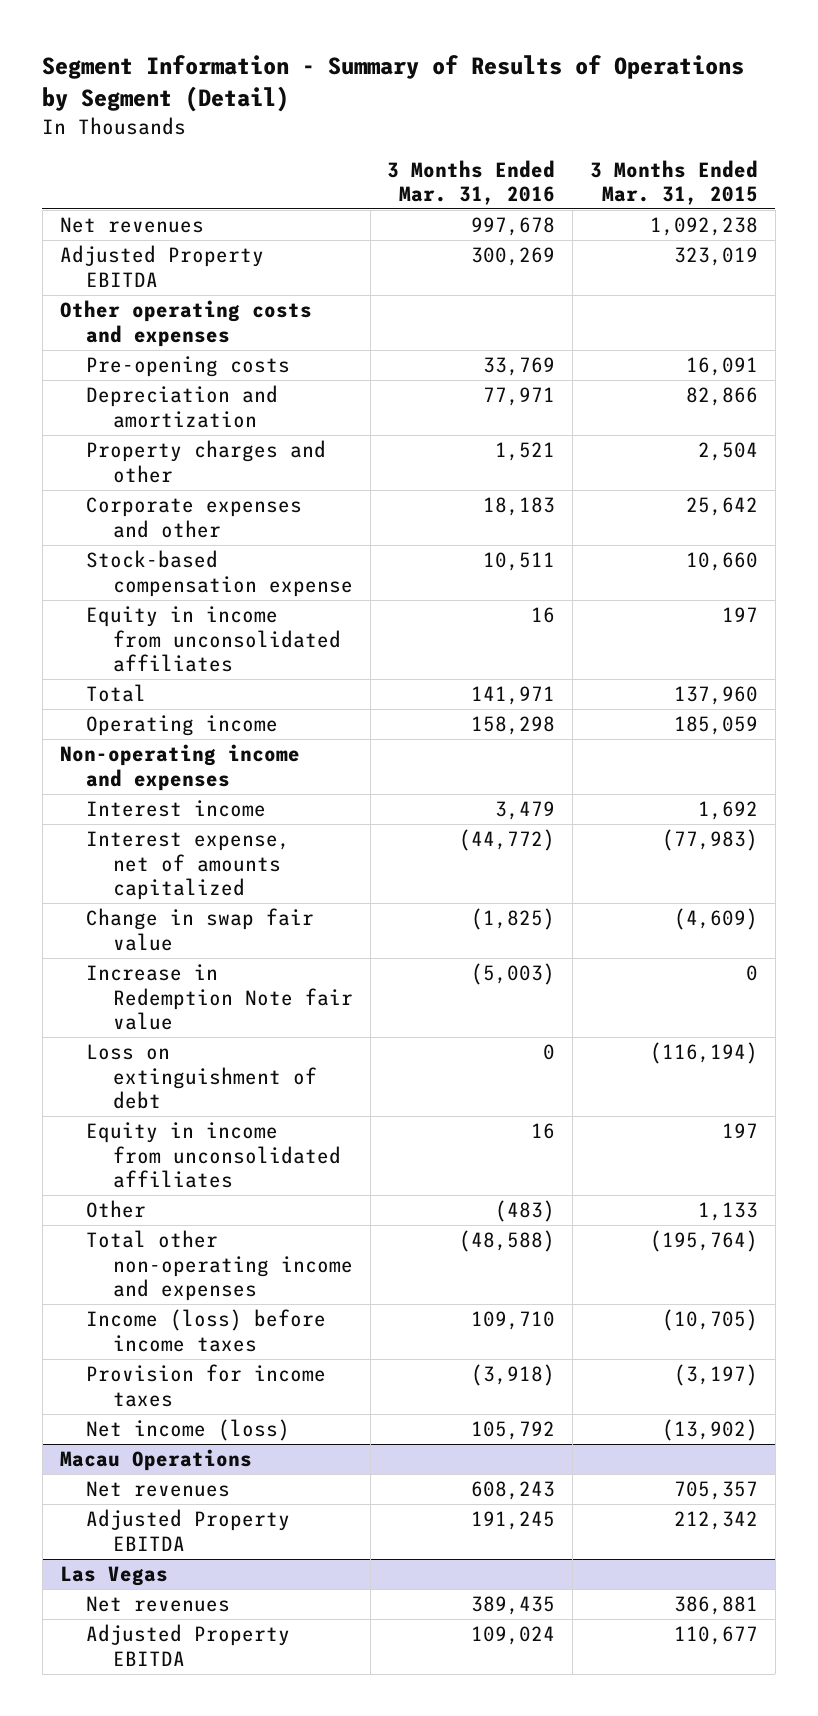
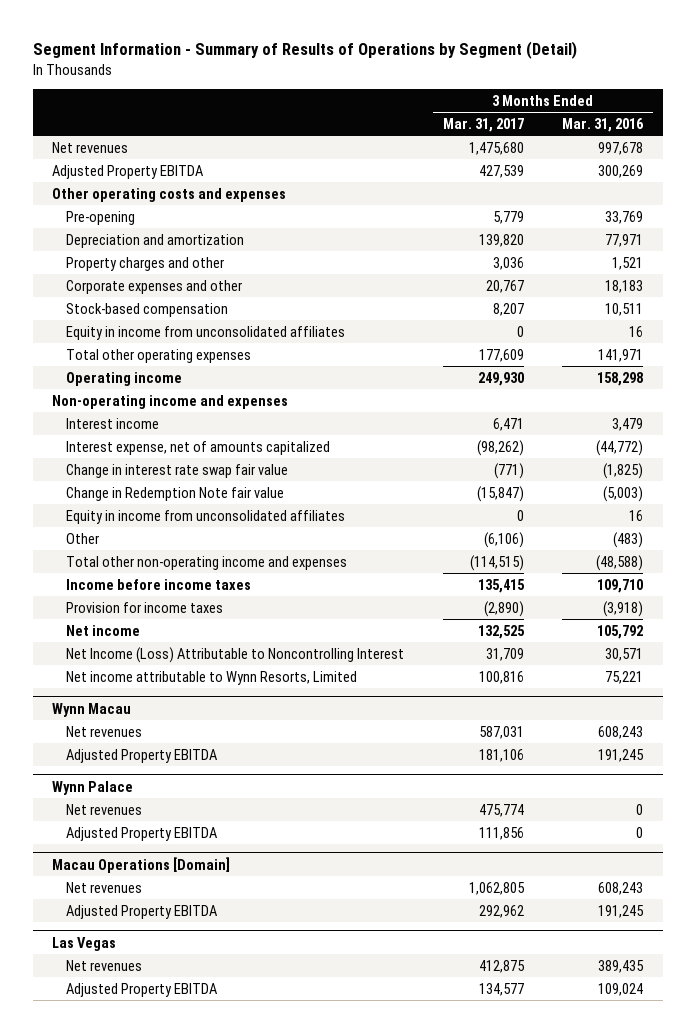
[590,159,759,205] 3 Months Ended Mar. 31, 2015 -> none
none -> [442,117,524,132] Mar. 31, 2017
[86,356,291,378] Pre-opening costs -> [66,210,136,225] Pre-opening
[86,550,353,597] Stock-based compensation expense -> [66,302,229,317] Stock-based compensation
[86,684,147,703] Total -> [66,348,252,363] Total other operating expenses
[86,1044,317,1109] Loss on extinguishment of debt -> none
[86,908,315,951] Change in swap fair value -> [66,463,289,478] Change in interest rate swap fair value
[86,964,353,1030] Increase in Redemption Note fair value -> [66,486,285,501] Change in Redemption Note fair value
[86,1309,327,1352] Income (loss) before income taxes -> [66,578,252,590] Income before income taxes
[86,1419,291,1442] Net income (loss) -> [66,624,141,636] Net income
none -> [66,646,405,663] Net Income (Loss) Attributable to Noncontrolling Interest
none -> [66,670,358,685] Net income attributable to Wynn Resorts, Limited
[59,1449,252,1472] Macau Operations -> [52,702,132,717] Wynn Macau
none -> [52,780,134,795] Wynn Palace
none -> [66,803,143,815] Net revenues
none -> [66,826,219,841] Adjusted Property EBITDA
none -> [52,856,231,873] Macau Operations [Domain]
none -> [66,881,143,893] Net revenues
none -> [66,904,219,919] Adjusted Property EBITDA

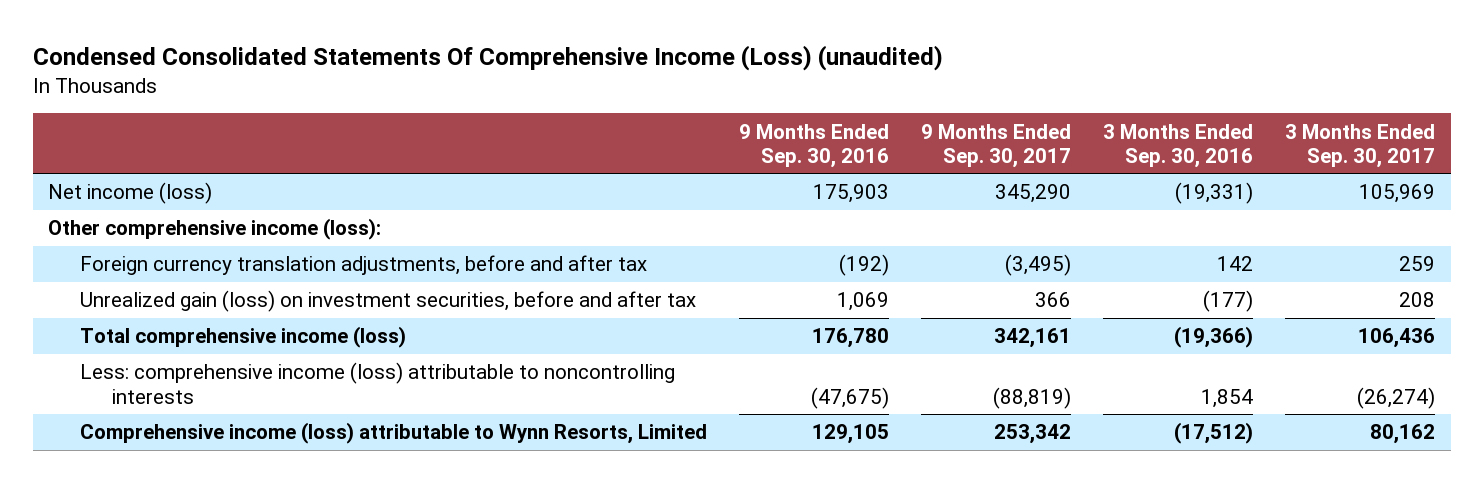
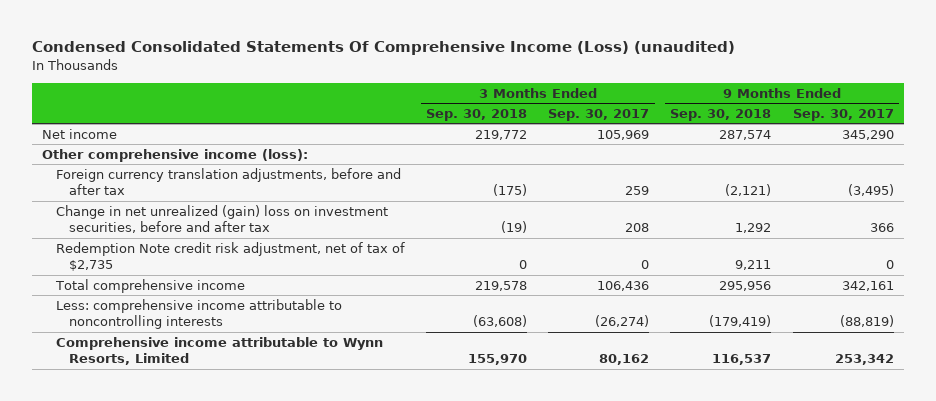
[739,123,890,168] 9 Months Ended Sep. 30, 2016 -> none
[1103,123,1254,168] 3 Months Ended Sep. 30, 2016 -> none
none -> [426,109,528,122] Sep. 30, 2018
none -> [670,109,772,122] Sep. 30, 2018
[48,182,213,205] Net income (loss) -> [42,128,118,139] Net income
[80,290,697,313] Unrealized gain (loss) on investment securities, before and after tax -> [55,204,388,234] Change in net unrealized (gain) loss on investment securities, before and after tax
none -> [55,241,405,272] Redemption Note credit risk adjustment, net of tax of $2,735
[80,326,407,349] Total comprehensive income (loss) -> [54,278,245,293] Total comprehensive income
[80,362,676,404] Less: comprehensive income (loss) attributable to noncontrolling interests -> [55,298,342,330] Less: comprehensive income attributable to noncontrolling interests
[80,422,708,445] Comprehensive income (loss) attributable to Wynn Resorts, Limited -> [55,336,383,366] Comprehensive income attributable to Wynn Resorts, Limited

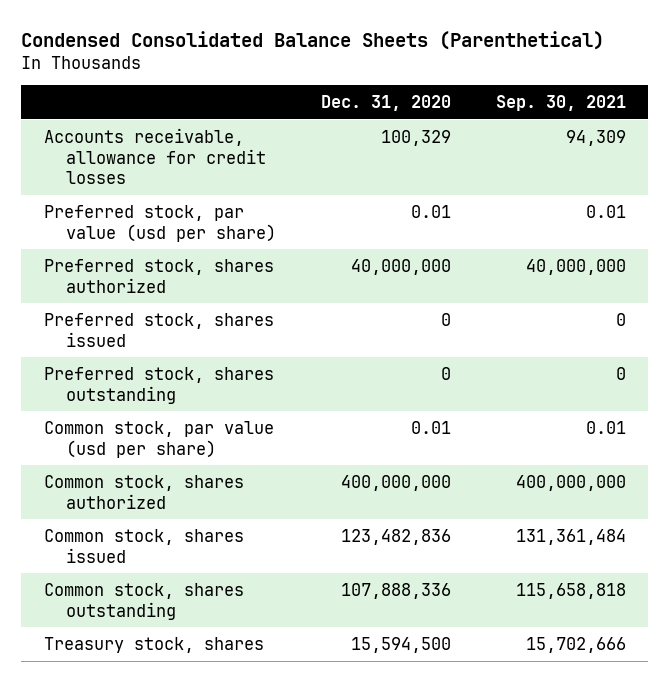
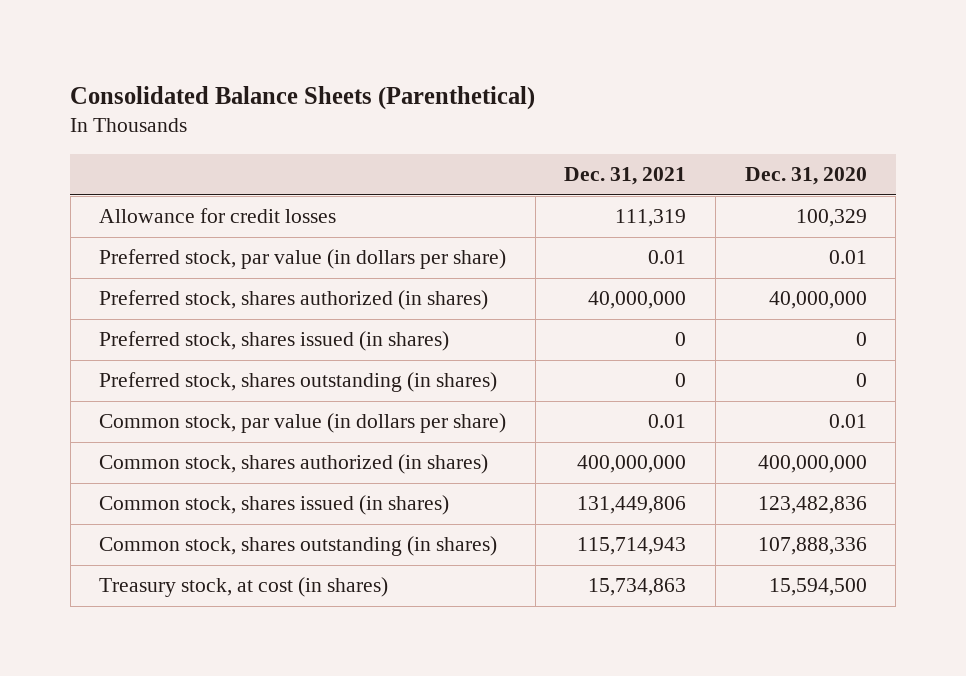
[21,30,605,50] Condensed Consolidated Balance Sheets (Parenthetical) -> [70,85,536,110] Consolidated Balance Sheets (Parenthetical)
[495,94,626,111] Sep. 30, 2021 -> none
none -> [564,166,687,185] Dec. 31, 2021
[43,127,266,185] Accounts receivable, allowance for credit losses -> [99,208,337,224] Allowance for credit losses
[43,204,276,242] Preferred stock, par value (usd per share) -> [99,249,507,270] Preferred stock, par value (in dollars per share)
[43,258,274,293] Preferred stock, shares authorized -> [99,290,489,311] Preferred stock, shares authorized (in shares)
[43,312,274,347] Preferred stock, shares issued -> [99,331,450,352] Preferred stock, shares issued (in shares)
[43,366,274,404] Preferred stock, shares outstanding -> [99,372,498,393] Preferred stock, shares outstanding (in shares)
[43,420,274,458] Common stock, par value (usd per share) -> [99,413,507,434] Common stock, par value (in dollars per share)
[43,474,244,509] Common stock, shares authorized -> [99,454,489,475] Common stock, shares authorized (in shares)
[43,528,244,563] Common stock, shares issued -> [99,495,450,516] Common stock, shares issued (in shares)
[43,582,244,620] Common stock, shares outstanding -> [99,536,498,557] Common stock, shares outstanding (in shares)
[43,636,264,653] Treasury stock, shares -> [99,577,389,598] Treasury stock, at cost (in shares)

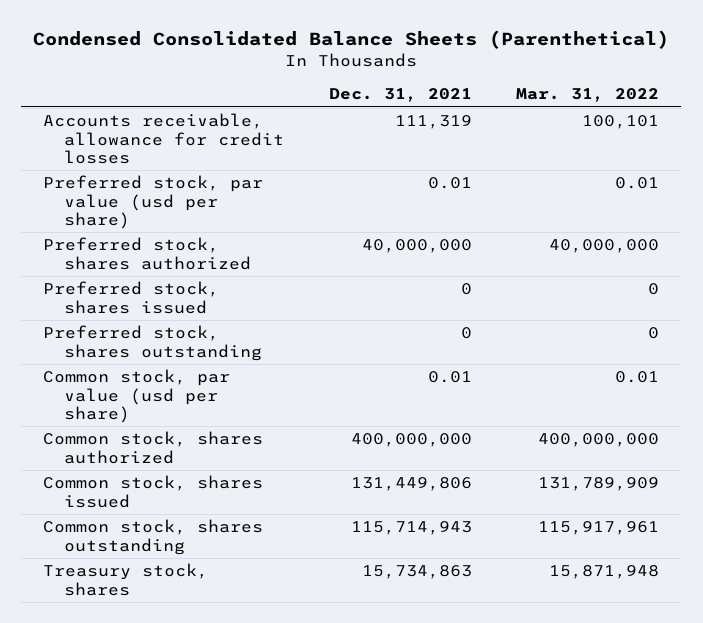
[70,85,536,110] Consolidated Balance Sheets (Parenthetical) -> [33,30,670,50] Condensed Consolidated Balance Sheets (Parenthetical)
[744,166,867,185] Dec. 31, 2020 -> none
none -> [516,88,660,103] Mar. 31, 2022
[99,208,337,224] Allowance for credit losses -> [43,113,285,164] Accounts receivable, allowance for credit losses
[99,249,507,270] Preferred stock, par value (in dollars per share) -> [43,175,264,229] Preferred stock, par value (usd per share)
[99,290,489,311] Preferred stock, shares authorized (in shares) -> [43,237,252,270] Preferred stock, shares authorized
[99,331,450,352] Preferred stock, shares issued (in shares) -> [43,281,220,314] Preferred stock, shares issued
[99,372,498,393] Preferred stock, shares outstanding (in shares) -> [43,325,263,361] Preferred stock, shares outstanding
[99,413,507,434] Common stock, par value (in dollars per share) -> [43,369,231,423] Common stock, par value (usd per share)
[99,454,489,475] Common stock, shares authorized (in shares) -> [43,431,264,464] Common stock, shares authorized
[99,495,450,516] Common stock, shares issued (in shares) -> [43,475,264,508] Common stock, shares issued
[99,536,498,557] Common stock, shares outstanding (in shares) -> [43,519,264,555] Common stock, shares outstanding
[99,577,389,598] Treasury stock, at cost (in shares) -> [43,563,209,596] Treasury stock, shares

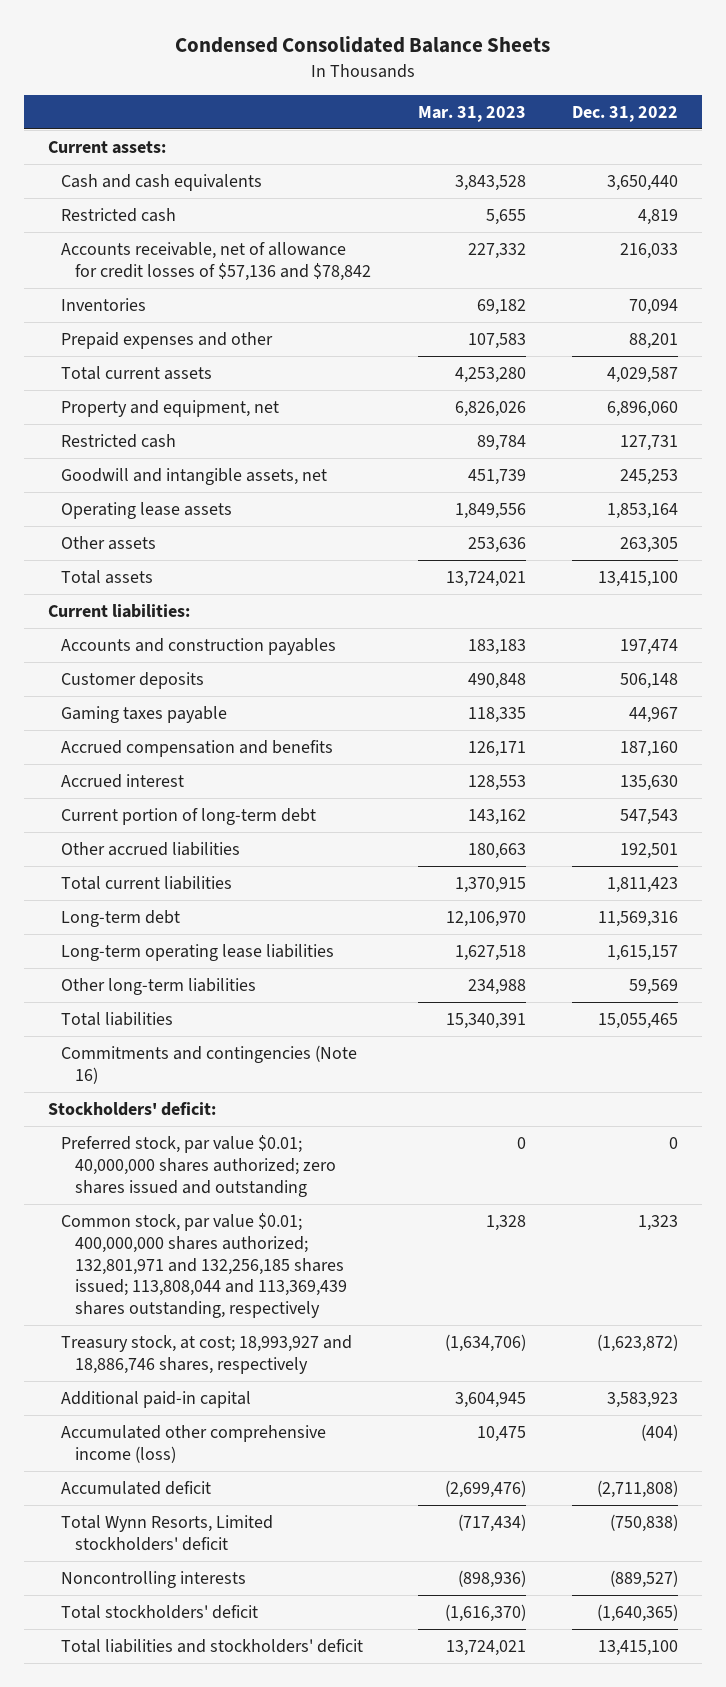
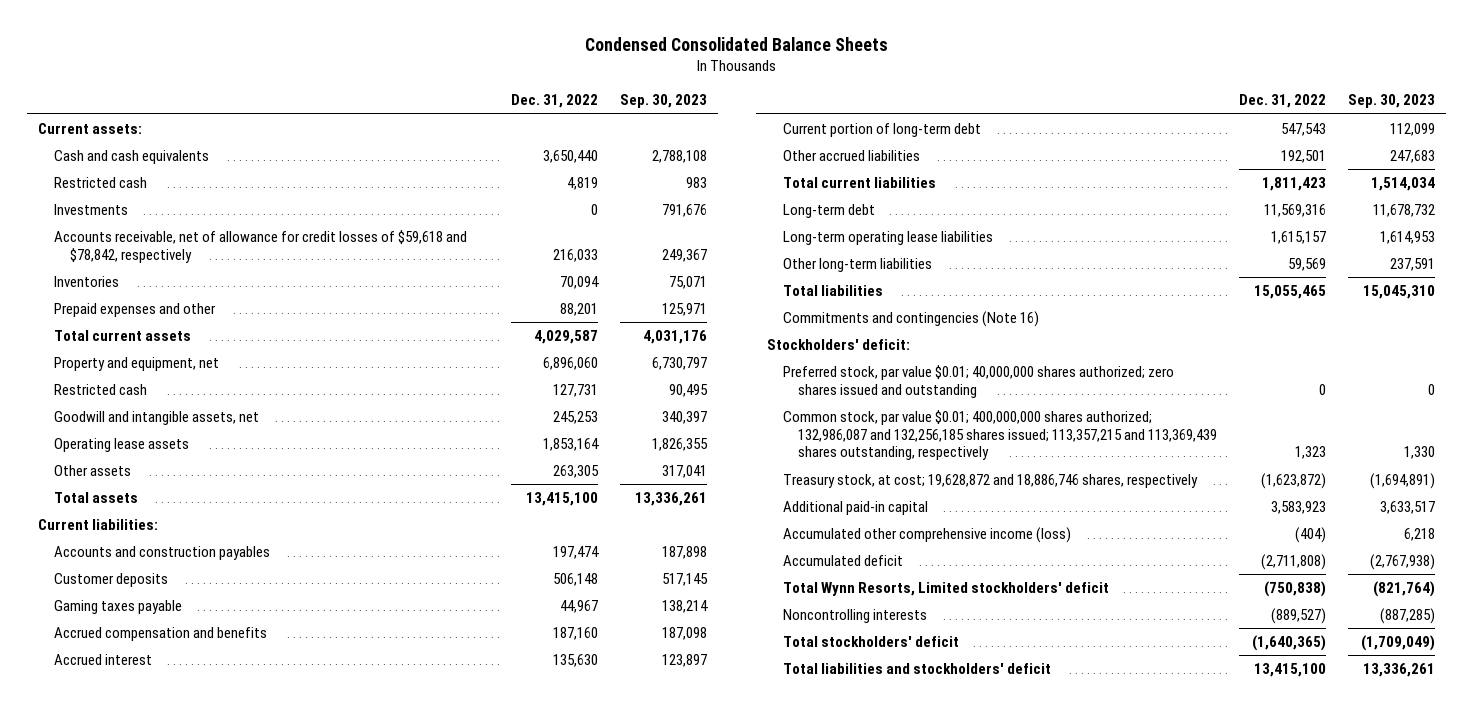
[417,105,526,122] Mar. 31, 2023 -> none
none -> [620,94,708,109] Sep. 30, 2023
none -> [54,203,129,215] Investments
[61,241,372,281] Accounts receivable, net of allowance for credit losses of $57,136 and $78,842 -> [54,229,468,263] Accounts receivable, net of allowance for credit losses of $59,618 and $78,842, respectively
[61,1212,348,1319] Common stock, par value $0.01; 400,000,000 shares authorized; 132,801,971 and 132,256,185 shares issued; 113,808,044 and 113,369,439 shares outstanding, respectively -> [782,409,1218,461] Common stock, par value $0.01; 400,000,000 shares authorized; 132,986,087 and 132,256,185 shares issued; 113,357,215 and 113,369,439 shares outstanding, respectively
[61,1334,353,1374] Treasury stock, at cost; 18,993,927 and 18,886,746 shares, respectively -> [782,473,1198,488] Treasury stock, at cost; 19,628,872 and 18,886,746 shares, respectively

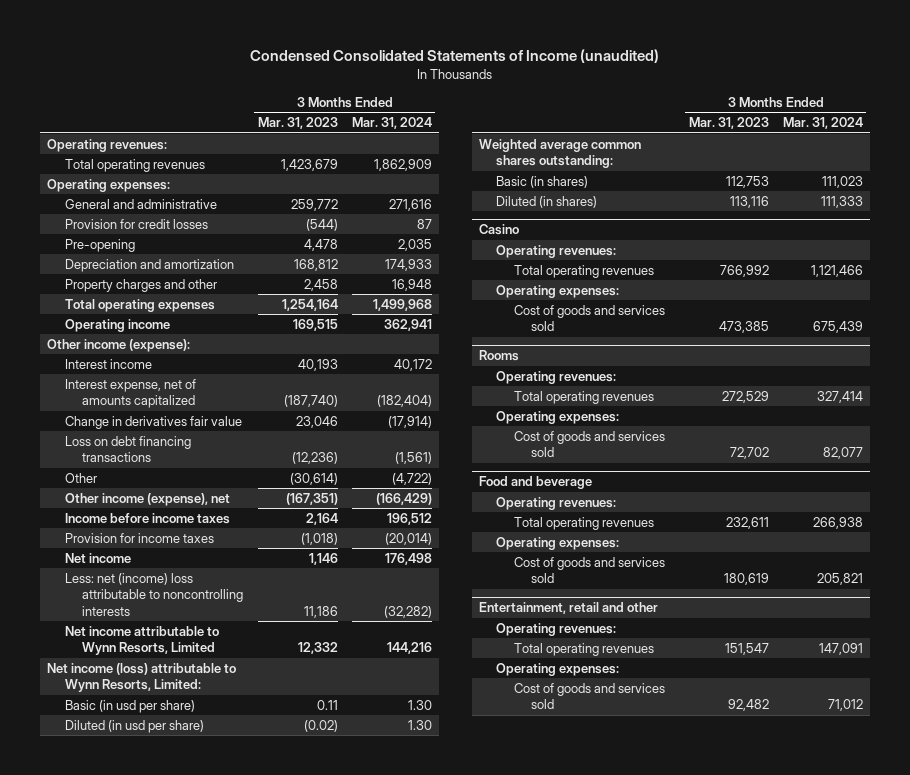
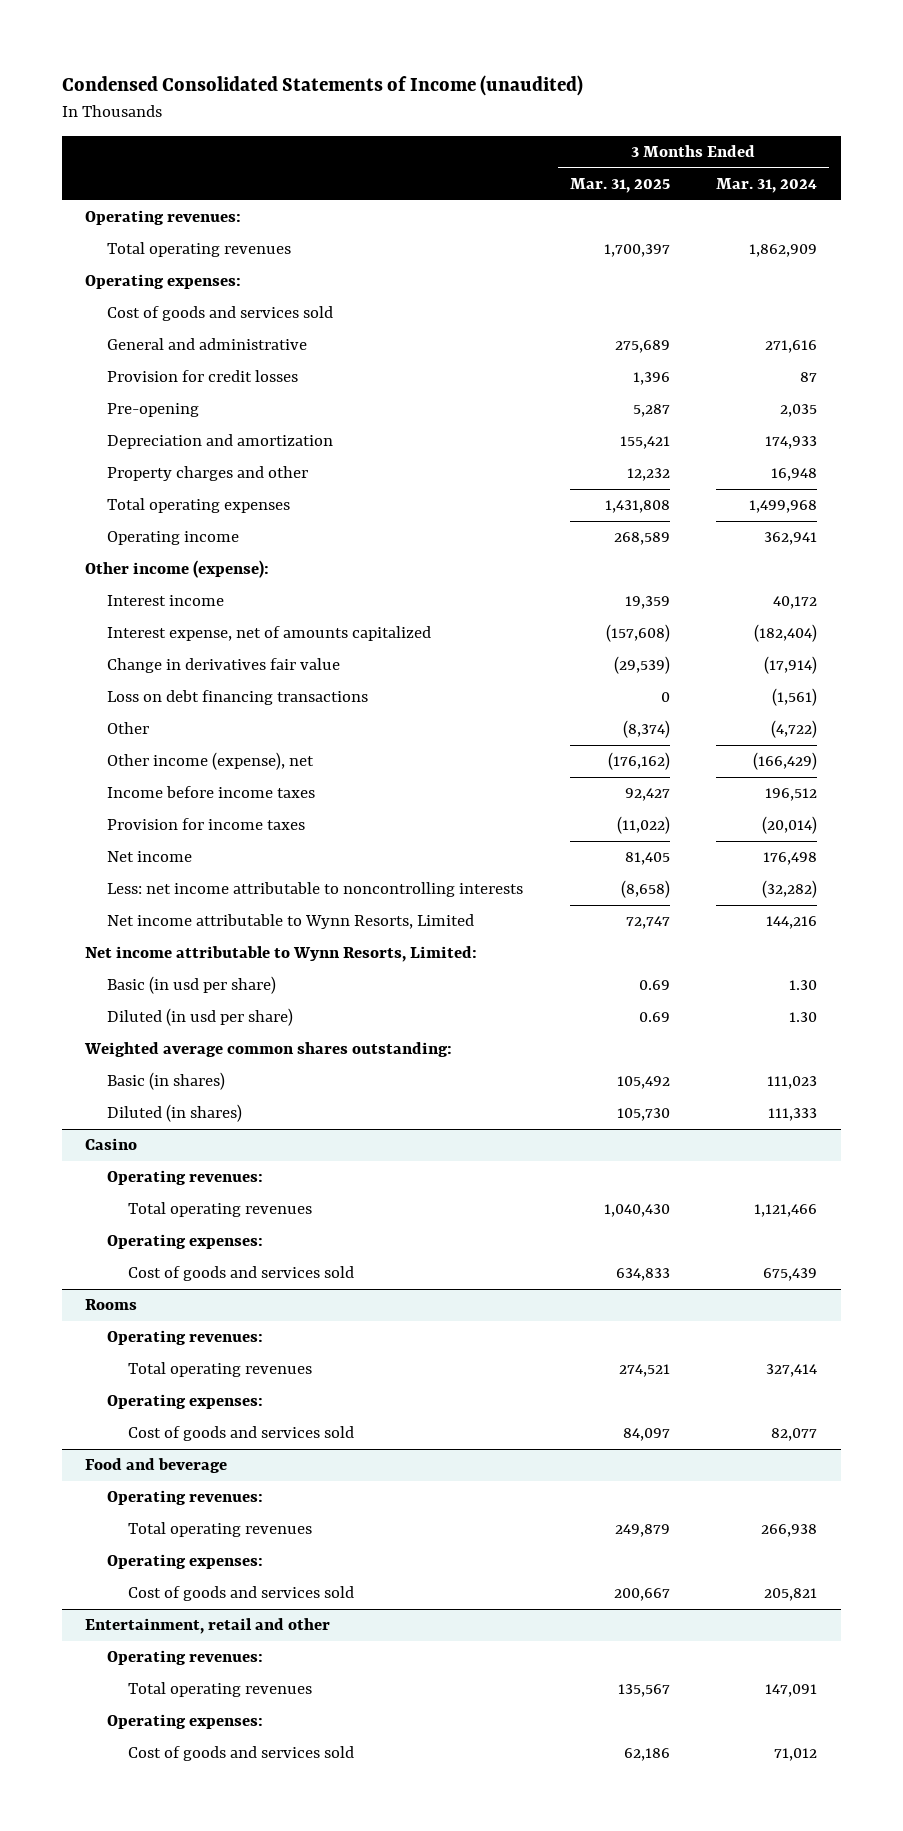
[257,117,338,130] Mar. 31, 2023 -> none
none -> [569,178,670,194] Mar. 31, 2025
none -> [106,306,333,322] Cost of goods and services sold
[64,573,244,616] Less: net (income) loss attributable to noncontrolling interests -> [106,882,523,898] Less: net income attributable to noncontrolling interests
[47,663,237,693] Net income (loss) attributable to Wynn Resorts, Limited: -> [85,946,478,963] Net income attributable to Wynn Resorts, Limited:

